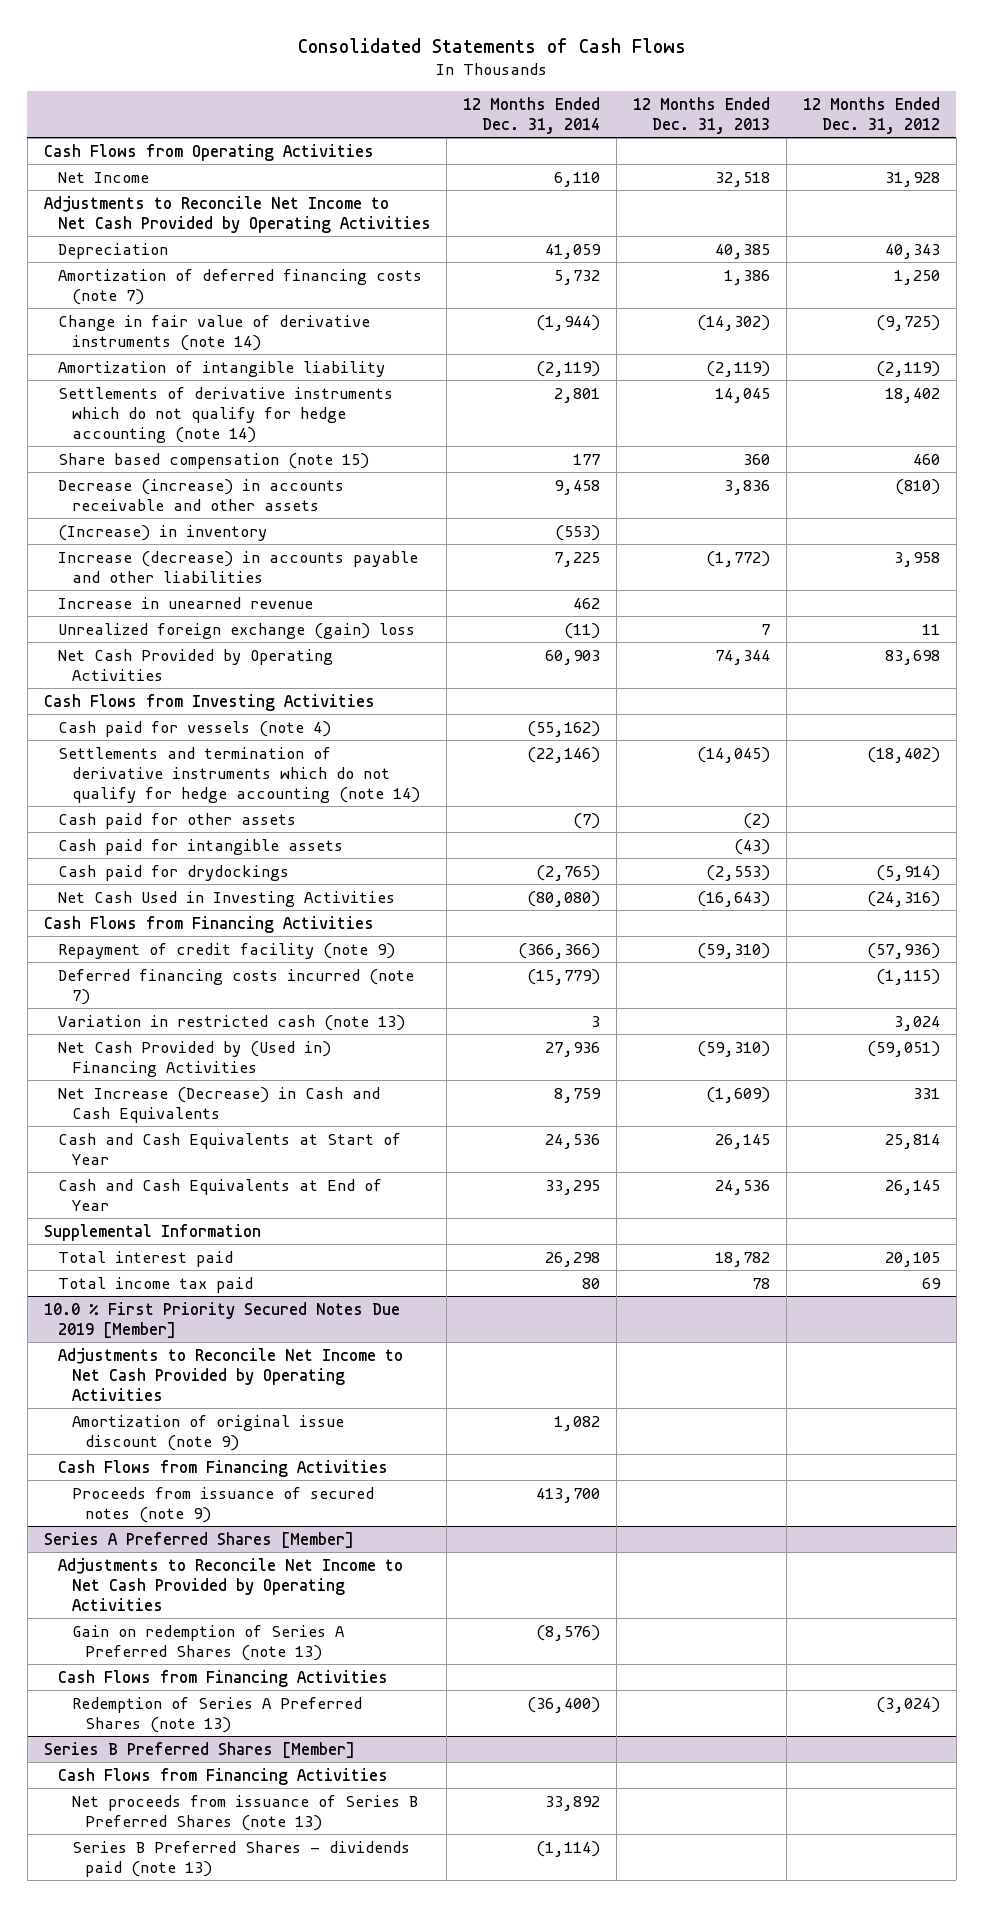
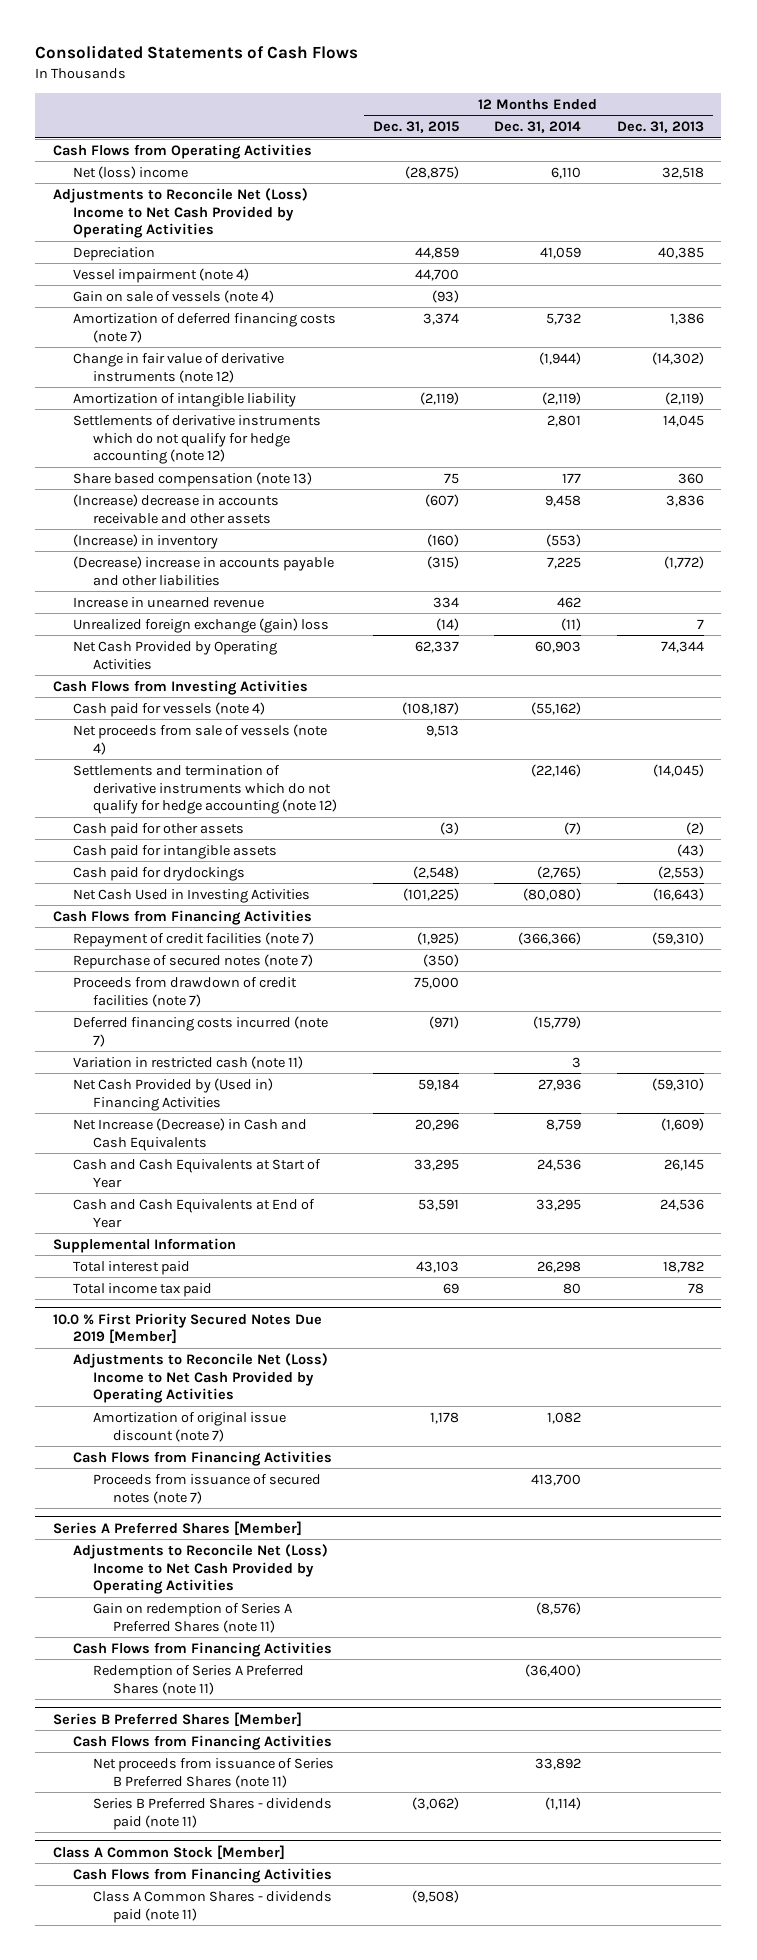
[802,96,940,135] 12 Months Ended Dec. 31, 2012 -> none
none -> [372,121,459,134] Dec. 31, 2015
[57,171,149,183] Net Income -> [73,165,189,179] Net (loss) income
[43,195,431,233] Adjustments to Reconcile Net Income to Net Cash Provided by Operating Activities -> [53,187,309,239] Adjustments to Reconcile Net (Loss) Income to Net Cash Provided by Operating Activities
none -> [73,267,250,283] Vessel impairment (note 4)
none -> [73,289,275,303] Gain on sale of vessels (note 4)
[57,314,370,351] Change in fair value of derivative instruments (note 14) -> [73,352,285,383] Change in fair value of derivative instruments (note 12)
[57,386,393,443] Settlements of derivative instruments which do not qualify for hedge accounting (note 14) -> [73,414,322,465] Settlements of derivative instruments which do not qualify for hedge accounting (note 12)
[57,452,369,469] Share based compensation (note 15) -> [73,471,313,487] Share based compensation (note 13)
[57,478,344,511] Decrease (increase) in accounts receivable and other assets -> [73,493,280,524] (Increase) decrease in accounts receivable and other assets
[57,550,418,583] Increase (decrease) in accounts payable and other liabilities -> [73,555,335,586] (Decrease) increase in accounts payable and other liabilities
none -> [73,723,328,755] Net proceeds from sale of vessels (note 4)
[57,746,420,803] Settlements and termination of derivative instruments which do not qualify for hedge accounting (note 14) -> [73,764,338,815] Settlements and termination of derivative instruments which do not qualify for hedge accounting (note 12)
[57,942,395,959] Repayment of credit facility (note 9) -> [73,931,315,947] Repayment of credit facilities (note 7)
none -> [73,953,314,969] Repurchase of secured notes (note 7)
none -> [73,976,298,1007] Proceeds from drawdown of credit facilities (note 7)
[57,1014,405,1031] Variation in restricted cash (note 13) -> [73,1055,304,1069] Variation in restricted cash (note 11)
[57,1347,403,1401] Adjustments to Reconcile Net Income to Net Cash Provided by Operating Activities -> [73,1352,329,1404] Adjustments to Reconcile Net (Loss) Income to Net Cash Provided by Operating Activities
[71,1414,344,1451] Amortization of original issue discount (note 9) -> [93,1411,287,1442] Amortization of original issue discount (note 7)
[71,1486,374,1523] Proceeds from issuance of secured notes (note 9) -> [93,1473,322,1504] Proceeds from issuance of secured notes (note 7)
[57,1557,403,1611] Adjustments to Reconcile Net Income to Net Cash Provided by Operating Activities -> [73,1543,329,1595] Adjustments to Reconcile Net (Loss) Income to Net Cash Provided by Operating Activities
[71,1624,345,1661] Gain on redemption of Series A Preferred Shares (note 13) -> [93,1602,293,1633] Gain on redemption of Series A Preferred Shares (note 11)
[71,1696,362,1733] Redemption of Series A Preferred Shares (note 13) -> [93,1664,305,1695] Redemption of Series A Preferred Shares (note 11)
[71,1794,418,1831] Net proceeds from issuance of Series B Preferred Shares (note 13) -> [93,1757,335,1788] Net proceeds from issuance of Series B Preferred Shares (note 11)
[71,1840,410,1877] Series B Preferred Shares - dividends paid (note 13) -> [93,1797,333,1830] Series B Preferred Shares - dividends paid (note 11)
none -> [53,1844,286,1860] Class A Common Stock [Member]
none -> [73,1867,333,1883] Cash Flows from Financing Activities
none -> [93,1890,333,1923] Class A Common Shares - dividends paid (note 11)

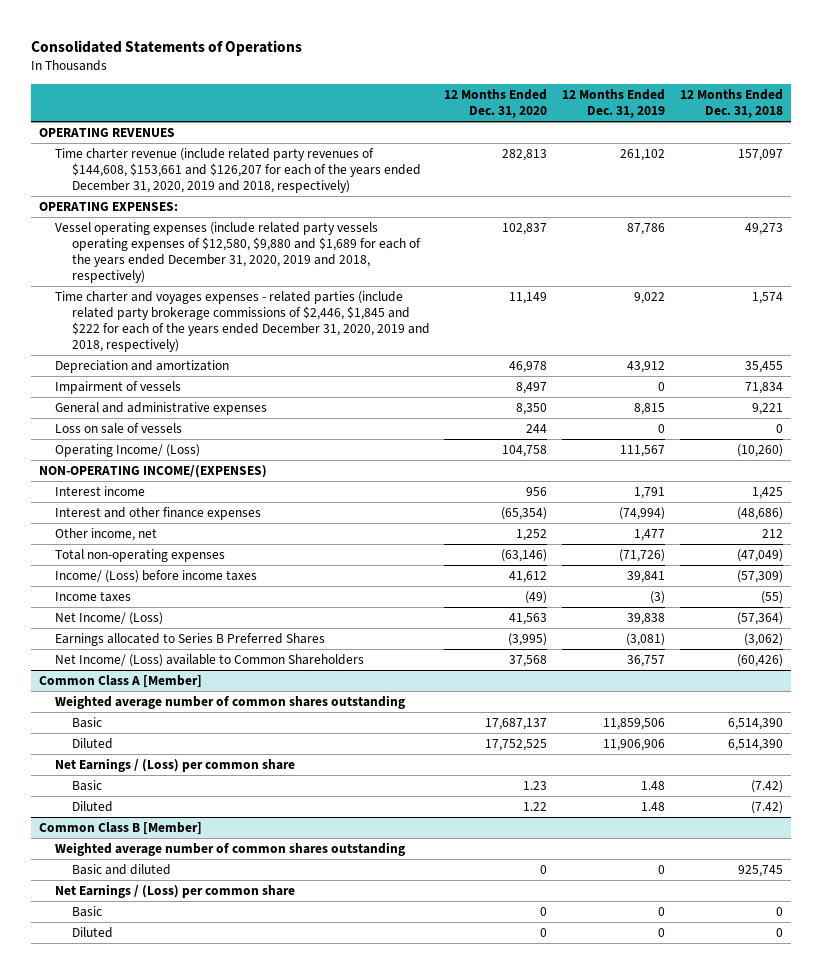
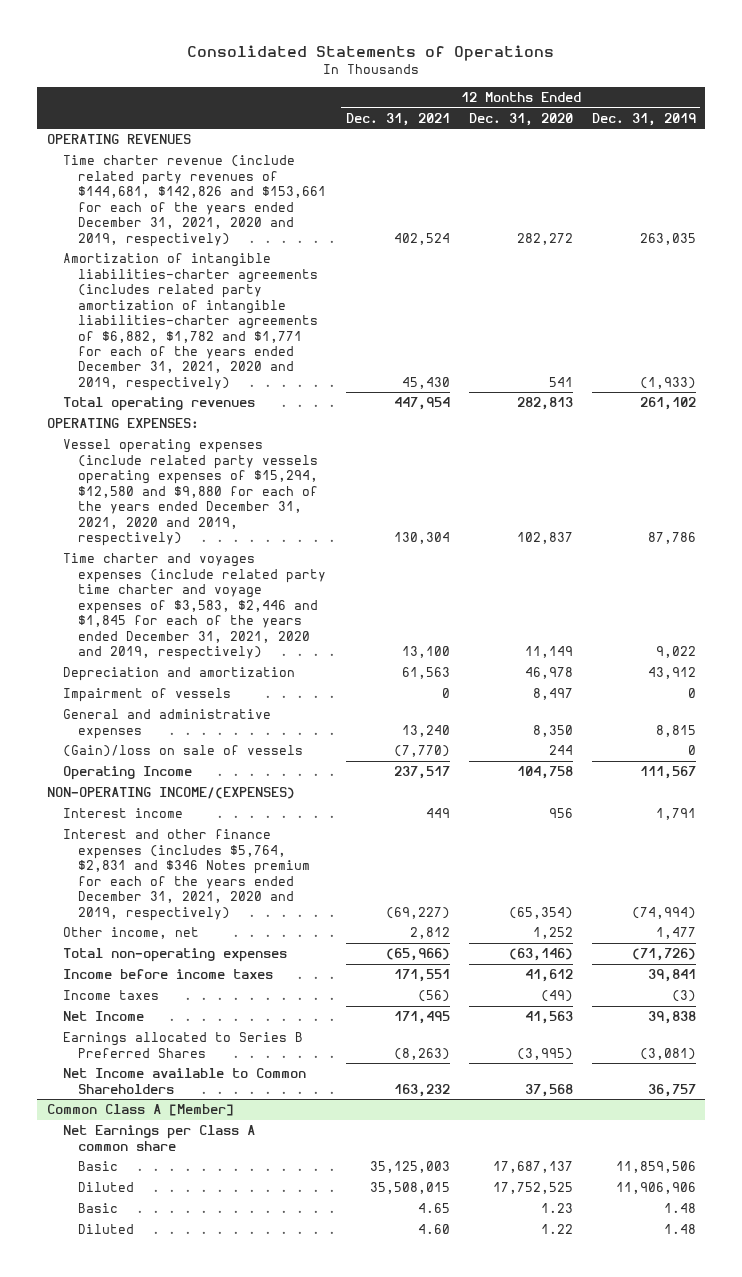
[680,89,784,119] 12 Months Ended Dec. 31, 2018 -> none
none -> [345,112,450,126] Dec. 31, 2021
none -> [62,155,327,247] Time charter revenue (include related party revenues of $144,681, $142,826 and $153,661 for each of the years ended December 31, 2021, 2020 and 2019, respectively)
none -> [62,253,319,391] Amortization of intangible liabilities-charter agreements (includes related party amortization of intangible liabilities-charter agreements of $6,882, $1,782 and $1,771 for each of the years ended December 31, 2021, 2020 and 2019, respectively)
[55,148,421,194] Time charter revenue (include related party revenues of $144,608, $153,661 and $126,207 for each of the years ended December 31, 2020, 2019 and 2018, respectively) -> [62,397,255,412] Total operating revenues
[55,222,421,284] Vessel operating expenses (include related party vessels operating expenses of $12,580, $9,880 and $1,689 for each of the years ended December 31, 2020, 2019 and 2018, respectively) -> [62,439,319,546] Vessel operating expenses (include related party vessels operating expenses of $15,294, $12,580 and $9,880 for each of the years ended December 31, 2021, 2020 and 2019, respectively)
[55,291,430,353] Time charter and voyages expenses - related parties (include related party brokerage commissions of $2,446, $1,845 and $222 for each of the years ended December 31, 2020, 2019 and 2018, respectively) -> [62,553,327,660] Time charter and voyages expenses (include related party time charter and voyage expenses of $3,583, $2,446 and $1,845 for each of the years ended December 31, 2021, 2020 and 2019, respectively)
[55,423,183,435] Loss on sale of vessels -> [62,745,303,758] (Gain)/loss on sale of vessels
[55,444,201,458] Operating Income/ (Loss) -> [62,766,192,781] Operating Income
[55,507,262,521] Interest and other finance expenses -> [62,829,311,921] Interest and other finance expenses (includes $5,764, $2,831 and $346 Notes premium for each of the years ended December 31, 2021, 2020 and 2019, respectively)
[55,570,258,584] Income/ (Loss) before income taxes -> [62,969,273,980] Income before income taxes
[55,612,164,626] Net Income/ (Loss) -> [62,1011,144,1022] Net Income
[55,654,365,668] Net Income/ (Loss) available to Common Shareholders -> [62,1068,306,1094] Net Income available to Common Shareholders
[55,695,406,710] Weighted average number of common shares outstanding -> none
none -> [62,1125,255,1151] Net Earnings per Class A common share
[55,758,296,773] Net Earnings / (Loss) per common share -> none
[38,822,202,836] Common Class B [Member] -> none
[55,842,406,857] Weighted average number of common shares outstanding -> none
[71,864,171,876] Basic and diluted -> none
[55,884,296,899] Net Earnings / (Loss) per common share -> none
[71,906,102,918] Basic -> none
[71,927,113,939] Diluted -> none

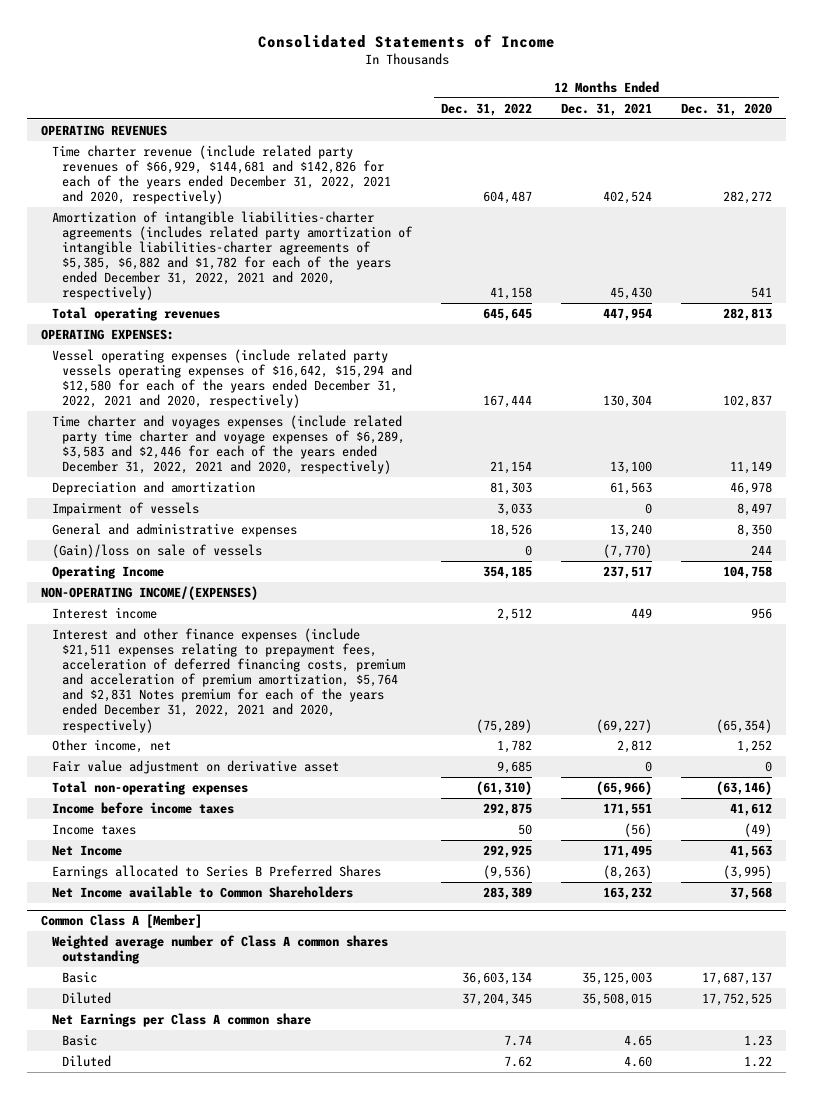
[187,44,555,61] Consolidated Statements of Operations -> [257,33,555,48] Consolidated Statements of Income
[591,112,696,126] Dec. 31, 2019 -> none
none -> [441,102,533,116] Dec. 31, 2022
[62,155,327,247] Time charter revenue (include related party revenues of $144,681, $142,826 and $153,661 for each of the years ended December 31, 2021, 2020 and 2019, respectively) -> [51,144,392,205] Time charter revenue (include related party revenues of $66,929, $144,681 and $142,826 for each of the years ended December 31, 2022, 2021 and 2020, respectively)
[62,253,319,391] Amortization of intangible liabilities-charter agreements (includes related party amortization of intangible liabilities-charter agreements of $6,882, $1,782 and $1,771 for each of the years ended December 31, 2021, 2020 and 2019, respectively) -> [51,210,414,301] Amortization of intangible liabilities-charter agreements (includes related party amortization of intangible liabilities-charter agreements of $5,385, $6,882 and $1,782 for each of the years ended December 31, 2022, 2021 and 2020, respectively)
[62,439,319,546] Vessel operating expenses (include related party vessels operating expenses of $15,294, $12,580 and $9,880 for each of the years ended December 31, 2021, 2020 and 2019, respectively) -> [51,348,413,409] Vessel operating expenses (include related party vessels operating expenses of $16,642, $15,294 and $12,580 for each of the years ended December 31, 2022, 2021 and 2020, respectively)
[62,553,327,660] Time charter and voyages expenses (include related party time charter and voyage expenses of $3,583, $2,446 and $1,845 for each of the years ended December 31, 2021, 2020 and 2019, respectively) -> [51,414,406,475] Time charter and voyages expenses (include related party time charter and voyage expenses of $6,289, $3,583 and $2,446 for each of the years ended December 31, 2022, 2021 and 2020, respectively)
[62,829,311,921] Interest and other finance expenses (includes $5,764, $2,831 and $346 Notes premium for each of the years ended December 31, 2021, 2020 and 2019, respectively) -> [51,627,406,733] Interest and other finance expenses (include $21,511 expenses relating to prepayment fees, acceleration of deferred financing costs, premium and acceleration of premium amortization, $5,764 and $2,831 Notes premium for each of the years ended December 31, 2022, 2021 and 2020, respectively)
none -> [51,759,339,774] Fair value adjustment on derivative asset
none -> [51,934,388,964] Weighted average number of Class A common shares outstanding
[62,1125,255,1151] Net Earnings per Class A common share -> [51,1012,311,1027] Net Earnings per Class A common share

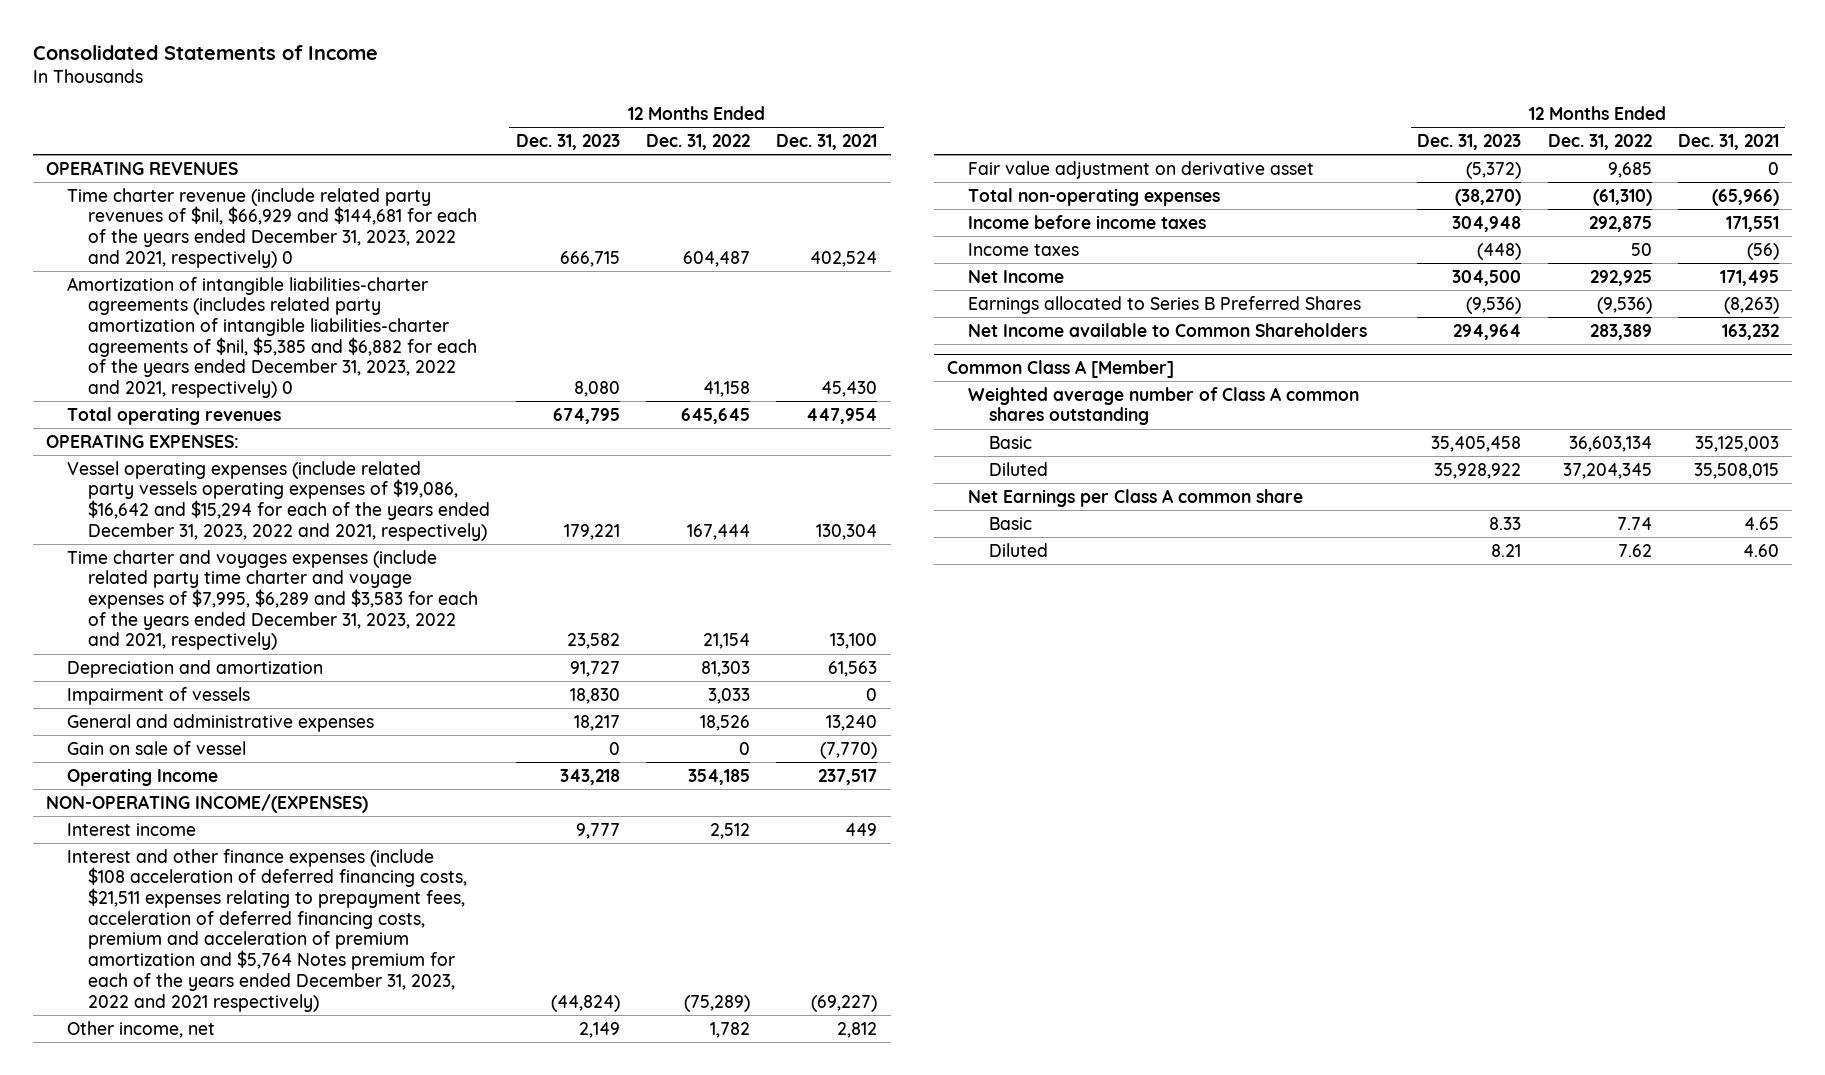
[680,102,772,116] Dec. 31, 2020 -> none
none -> [515,134,620,151] Dec. 31, 2023
[51,144,392,205] Time charter revenue (include related party revenues of $66,929, $144,681 and $142,826 for each of the years ended December 31, 2022, 2021 and 2020, respectively) -> [66,187,477,268] Time charter revenue (include related party revenues of $nil, $66,929 and $144,681 for each of the years ended December 31, 2023, 2022 and 2021, respectively) 0
[51,210,414,301] Amortization of intangible liabilities-charter agreements (includes related party amortization of intangible liabilities-charter agreements of $5,385, $6,882 and $1,782 for each of the years ended December 31, 2022, 2021 and 2020, respectively) -> [66,276,477,399] Amortization of intangible liabilities-charter agreements (includes related party amortization of intangible liabilities-charter agreements of $nil, $5,385 and $6,882 for each of the years ended December 31, 2023, 2022 and 2021, respectively) 0
[51,348,413,409] Vessel operating expenses (include related party vessels operating expenses of $16,642, $15,294 and $12,580 for each of the years ended December 31, 2022, 2021 and 2020, respectively) -> [66,460,490,541] Vessel operating expenses (include related party vessels operating expenses of $19,086, $16,642 and $15,294 for each of the years ended December 31, 2023, 2022 and 2021, respectively)
[51,414,406,475] Time charter and voyages expenses (include related party time charter and voyage expenses of $6,289, $3,583 and $2,446 for each of the years ended December 31, 2022, 2021 and 2020, respectively) -> [66,549,478,651] Time charter and voyages expenses (include related party time charter and voyage expenses of $7,995, $6,289 and $3,583 for each of the years ended December 31, 2023, 2022 and 2021, respectively)
[51,543,262,558] (Gain)/loss on sale of vessels -> [66,740,246,755] Gain on sale of vessel
[51,627,406,733] Interest and other finance expenses (include $21,511 expenses relating to prepayment fees, acceleration of deferred financing costs, premium and acceleration of premium amortization, $5,764 and $2,831 Notes premium for each of the years ended December 31, 2022, 2021 and 2020, respectively) -> [66,848,467,1012] Interest and other finance expenses (include $108 acceleration of deferred financing costs, $21,511 expenses relating to prepayment fees, acceleration of deferred financing costs, premium and acceleration of premium amortization and $5,764 Notes premium for each of the years ended December 31, 2023, 2022 and 2021 respectively)

